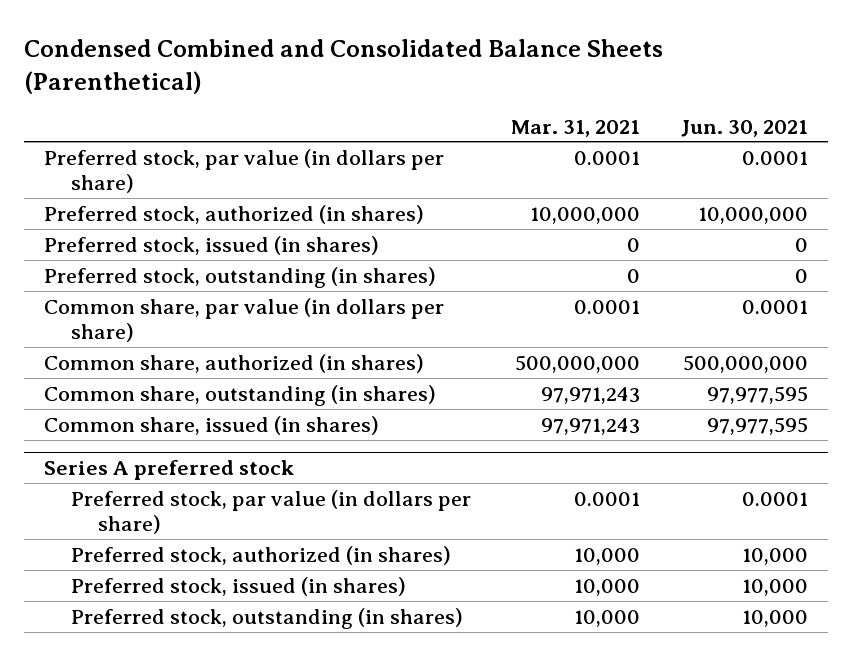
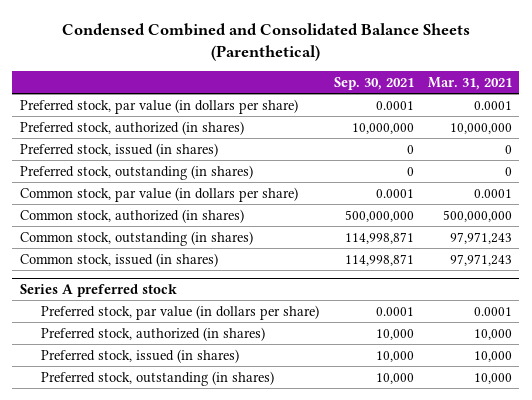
[680,119,808,137] Jun. 30, 2021 -> none
none -> [333,76,414,90] Sep. 30, 2021
[43,297,444,342] Common share, par value (in dollars per share) -> [19,186,298,202] Common stock, par value (in dollars per share)
[43,353,424,373] Common share, authorized (in shares) -> [19,208,244,223] Common stock, authorized (in shares)
[43,384,436,406] Common share, outstanding (in shares) -> [19,230,253,246] Common stock, outstanding (in shares)
[43,415,379,435] Common share, issued (in shares) -> [19,252,218,267] Common stock, issued (in shares)

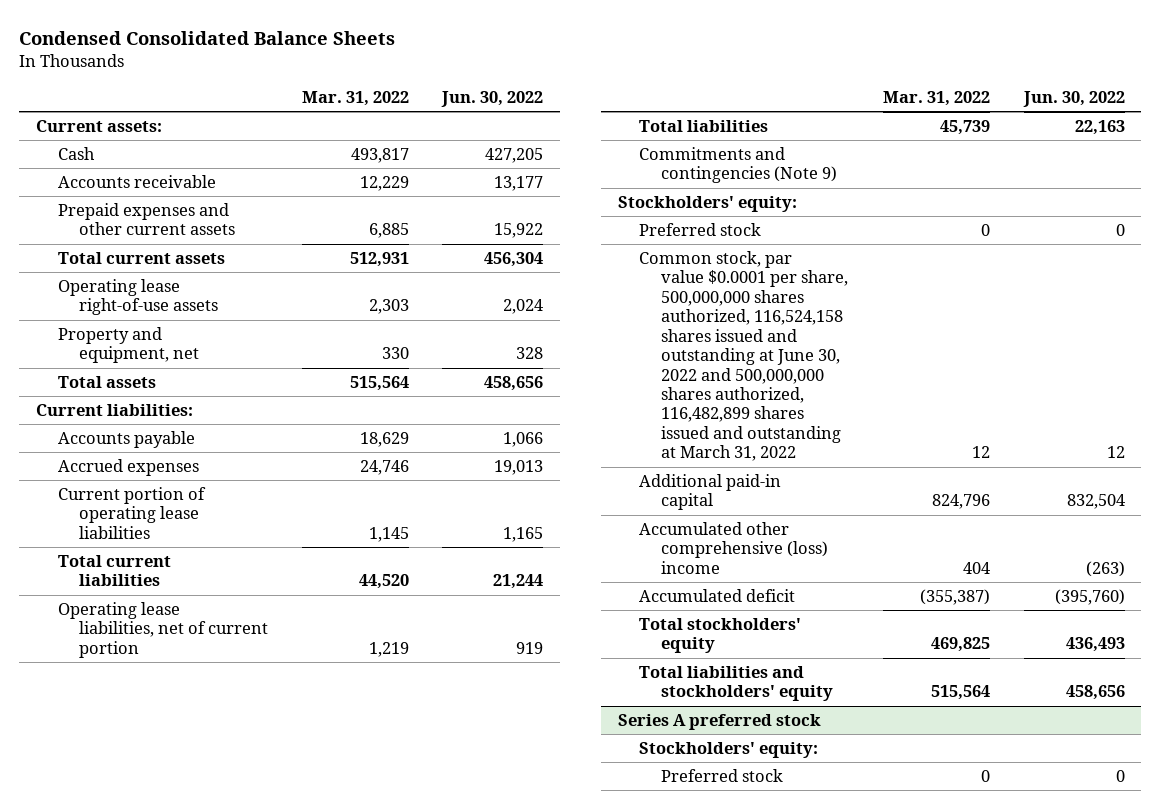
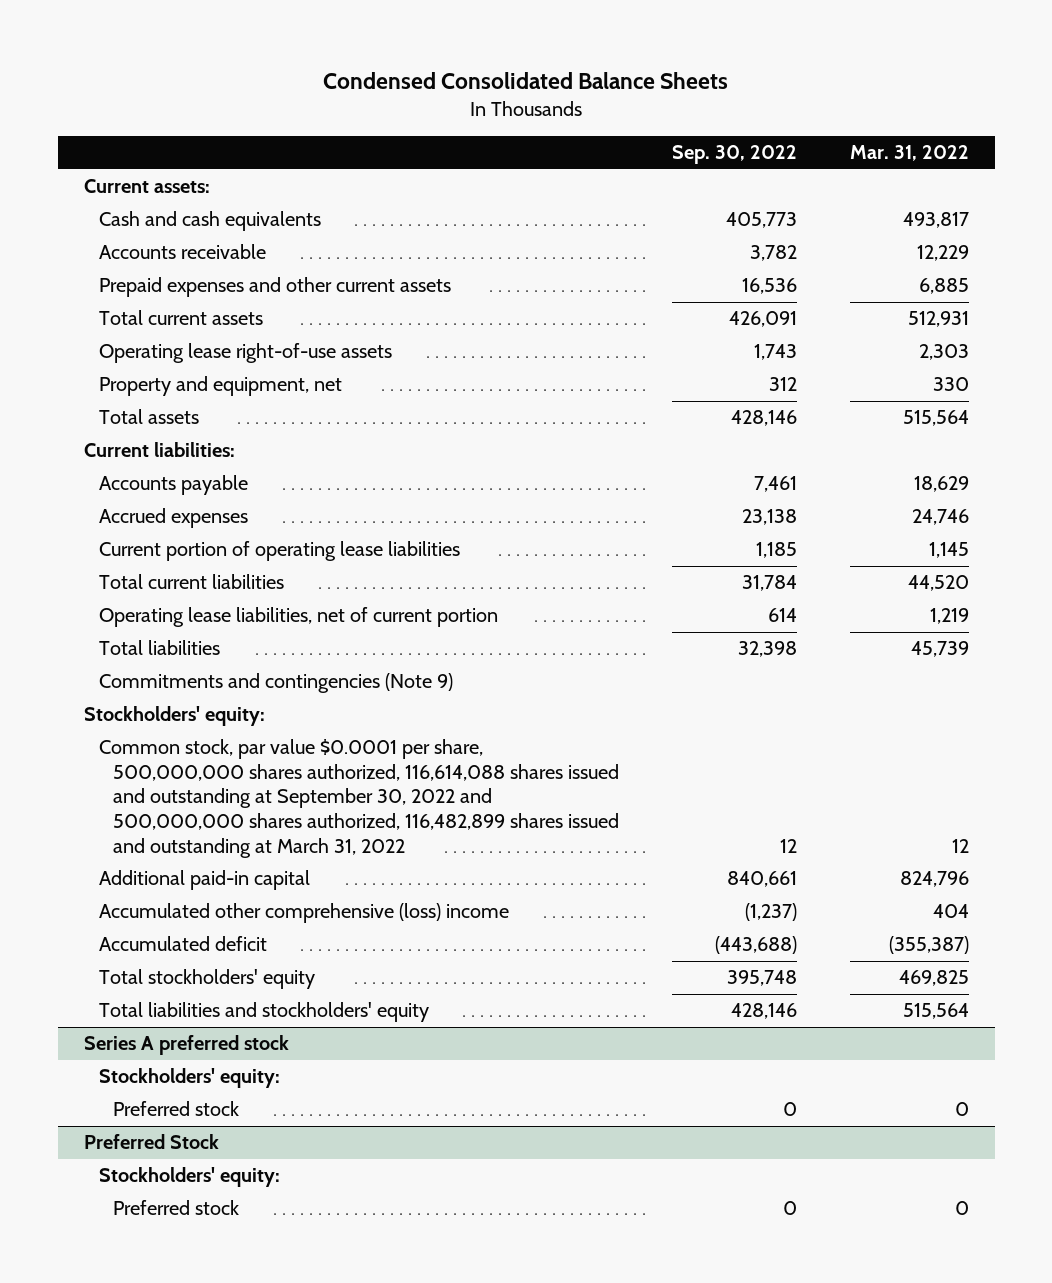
[441,90,544,107] Jun. 30, 2022 -> none
none -> [671,145,797,165] Sep. 30, 2022
[57,146,95,160] Cash -> [98,211,321,232] Cash and cash equivalents
[639,222,762,236] Preferred stock -> none
[639,250,848,462] Common stock, par value $0.0001 per share, 500,000,000 shares authorized, 116,524,158 shares issued and outstanding at June 30, 2022 and 500,000,000 shares authorized, 116,482,899 shares issued and outstanding at March 31, 2022 -> [98,739,620,858] Common stock, par value $0.0001 per share, 500,000,000 shares authorized, 116,614,088 shares issued and outstanding at September 30, 2022 and 500,000,000 shares authorized, 116,482,899 shares issued and outstanding at March 31, 2022
none -> [83,1134,219,1150] Preferred Stock
none -> [98,1167,280,1188] Stockholders' equity:
none -> [113,1200,240,1216] Preferred stock

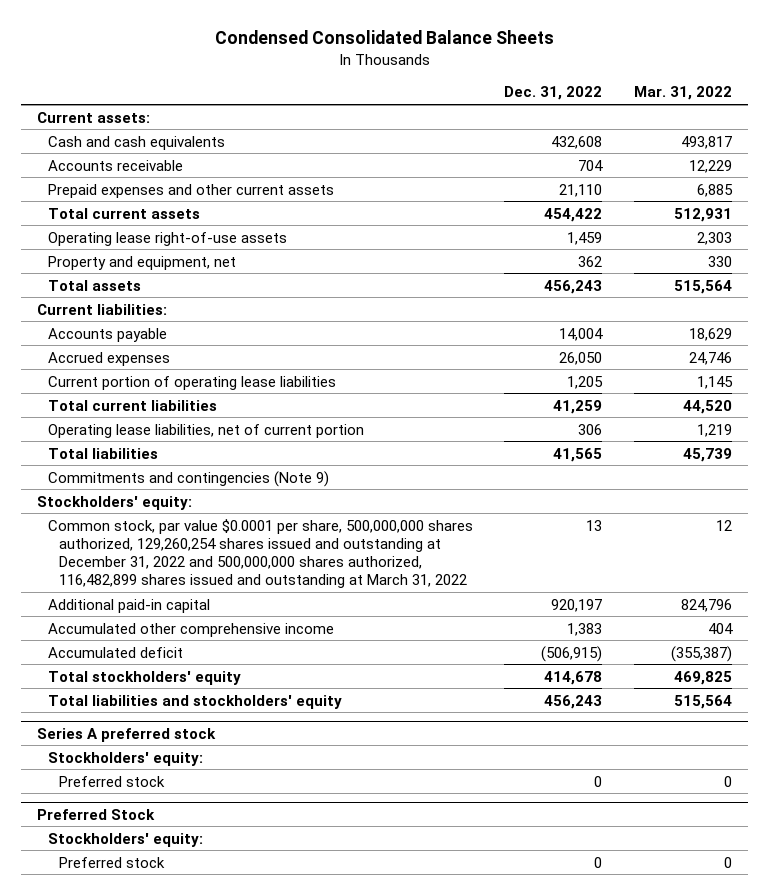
[671,145,797,165] Sep. 30, 2022 -> none
none -> [504,86,603,101] Dec. 31, 2022
[98,739,620,858] Common stock, par value $0.0001 per share, 500,000,000 shares authorized, 116,614,088 shares issued and outstanding at September 30, 2022 and 500,000,000 shares authorized, 116,482,899 shares issued and outstanding at March 31, 2022 -> [47,518,473,588] Common stock, par value $0.0001 per share, 500,000,000 shares authorized, 129,260,254 shares issued and outstanding at December 31, 2022 and 500,000,000 shares authorized, 116,482,899 shares issued and outstanding at March 31, 2022
[98,903,509,924] Accumulated other comprehensive (loss) income -> [47,622,334,637] Accumulated other comprehensive income

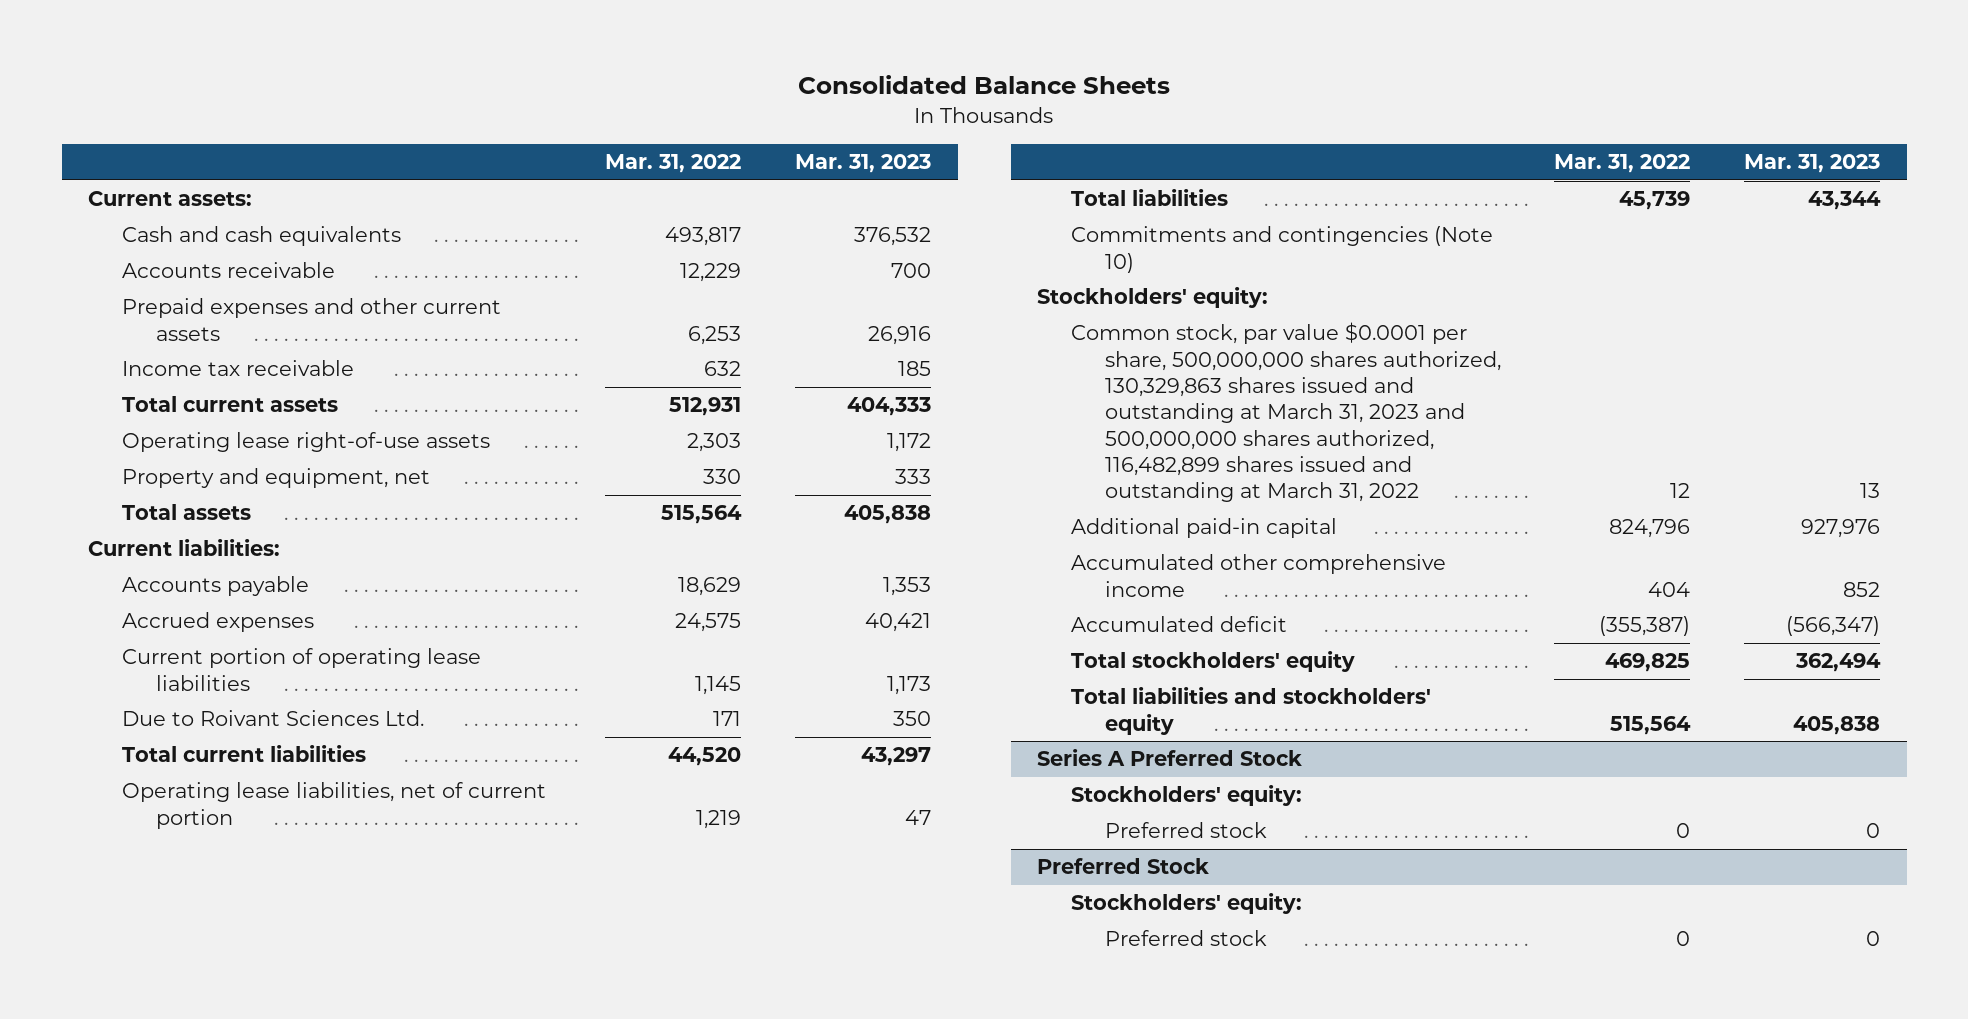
[214,30,554,45] Condensed Consolidated Balance Sheets -> [798,75,1171,95] Consolidated Balance Sheets
[504,86,603,101] Dec. 31, 2022 -> none
none -> [794,154,931,174] Mar. 31, 2023
[697,183,734,197] 6,885 -> [688,325,742,345] 6,253
none -> [121,360,354,377] Income tax receivable
[689,351,733,365] 24,746 -> [675,613,742,633] 24,575
none -> [121,710,424,727] Due to Roivant Sciences Ltd.
[47,470,329,487] Commitments and contingencies (Note 9) -> [1071,226,1494,273] Commitments and contingencies (Note 10)
[47,518,473,588] Common stock, par value $0.0001 per share, 500,000,000 shares authorized, 129,260,254 shares issued and outstanding at December 31, 2022 and 500,000,000 shares authorized, 116,482,899 shares issued and outstanding at March 31, 2022 -> [1071,322,1501,503] Common stock, par value $0.0001 per share, 500,000,000 shares authorized, 130,329,863 shares issued and outstanding at March 31, 2023 and 500,000,000 shares authorized, 116,482,899 shares issued and outstanding at March 31, 2022
[36,727,216,742] Series A preferred stock -> [1037,749,1303,767] Series A Preferred Stock

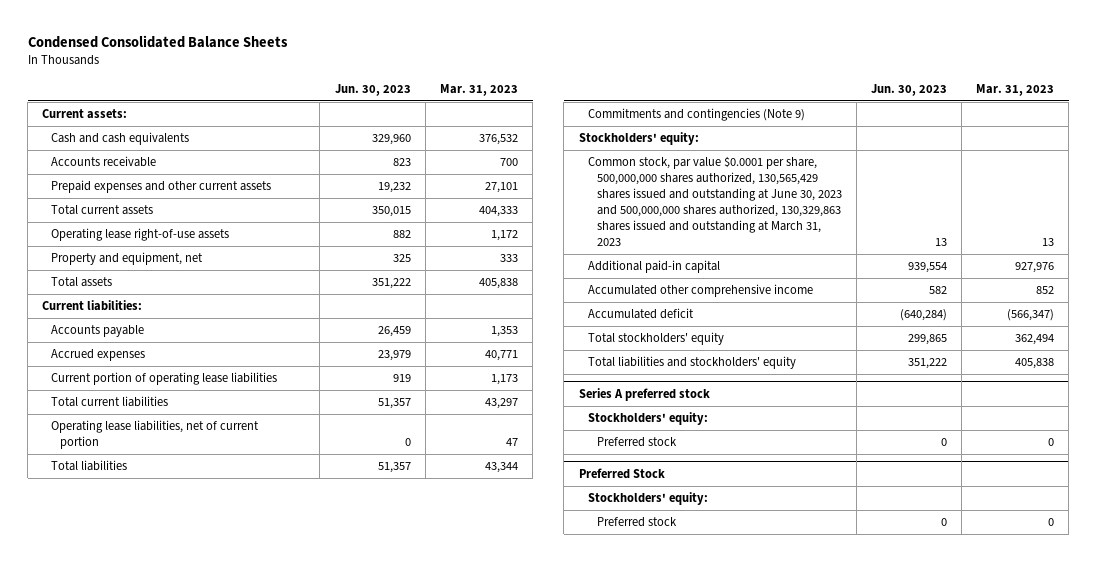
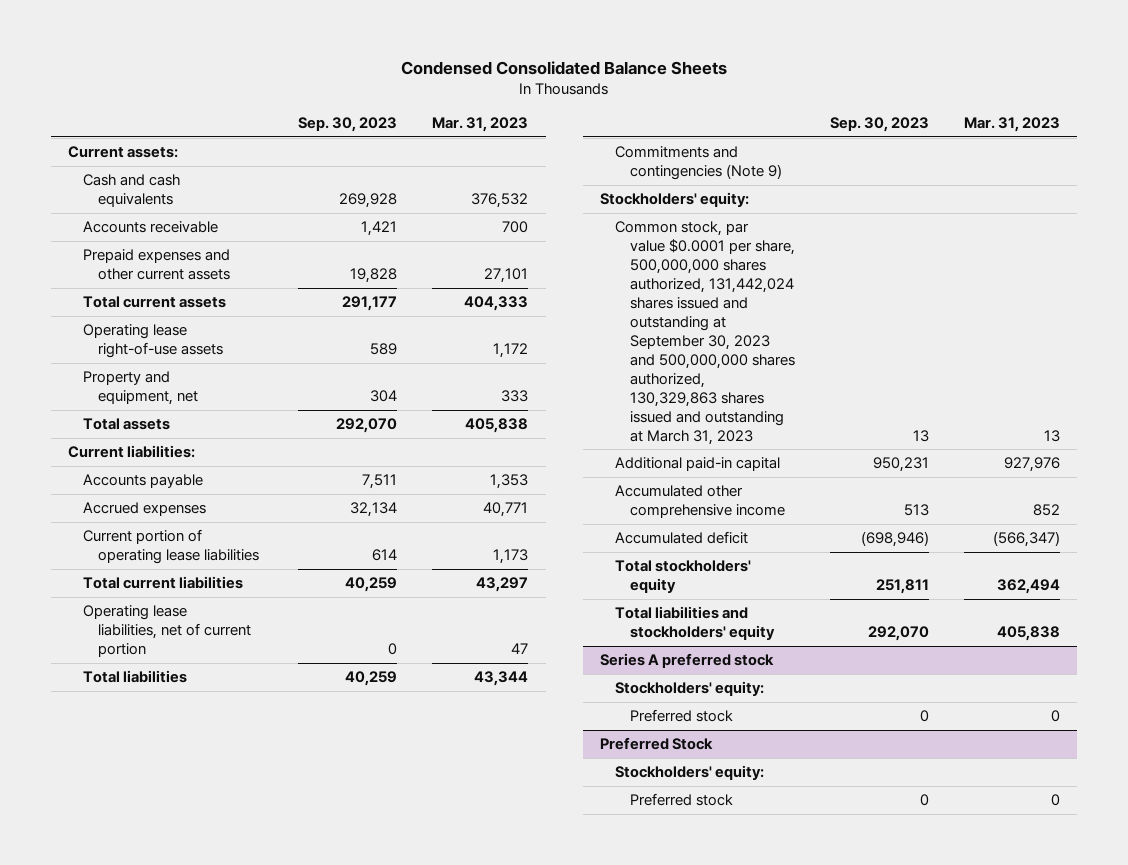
[334,83,411,96] Jun. 30, 2023 -> none
none -> [298,117,398,133] Sep. 30, 2023
[587,156,842,247] Common stock, par value $0.0001 per share, 500,000,000 shares authorized, 130,565,429 shares issued and outstanding at June 30, 2023 and 500,000,000 shares authorized, 130,329,863 shares issued and outstanding at March 31, 2023 -> [615,221,795,445] Common stock, par value $0.0001 per share, 500,000,000 shares authorized, 131,442,024 shares issued and outstanding at September 30, 2023 and 500,000,000 shares authorized, 130,329,863 shares issued and outstanding at March 31, 2023

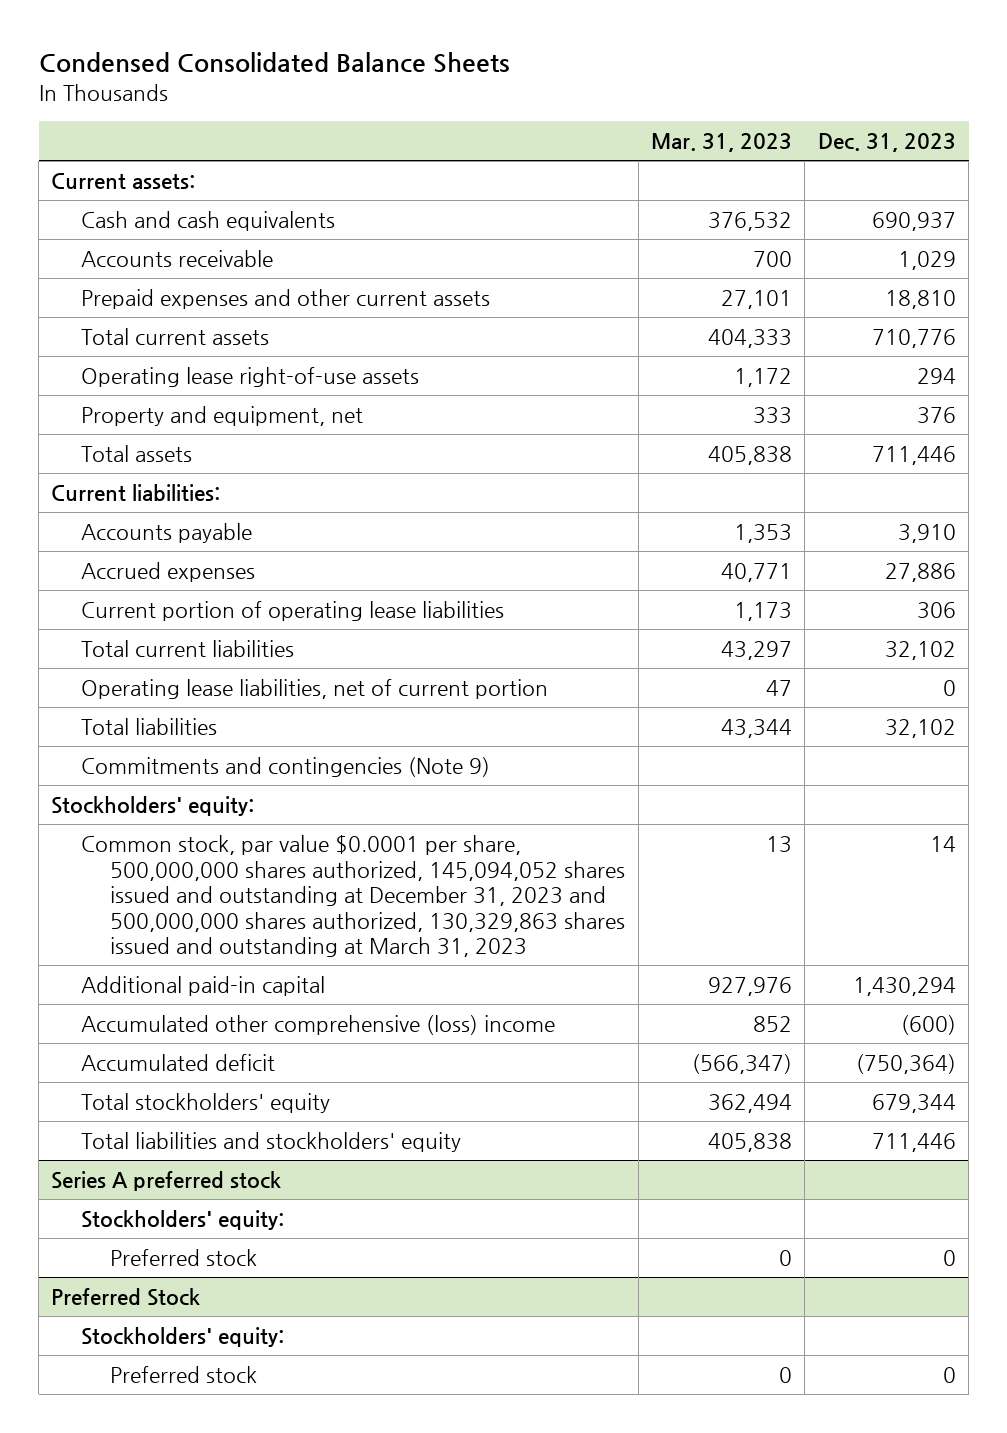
[298,117,398,133] Sep. 30, 2023 -> none
none -> [817,133,956,153] Dec. 31, 2023
[615,221,795,445] Common stock, par value $0.0001 per share, 500,000,000 shares authorized, 131,442,024 shares issued and outstanding at September 30, 2023 and 500,000,000 shares authorized, 130,329,863 shares issued and outstanding at March 31, 2023 -> [80,834,626,958] Common stock, par value $0.0001 per share, 500,000,000 shares authorized, 145,094,052 shares issued and outstanding at December 31, 2023 and 500,000,000 shares authorized, 130,329,863 shares issued and outstanding at March 31, 2023
[615,485,785,519] Accumulated other comprehensive income -> [80,1014,555,1035] Accumulated other comprehensive (loss) income

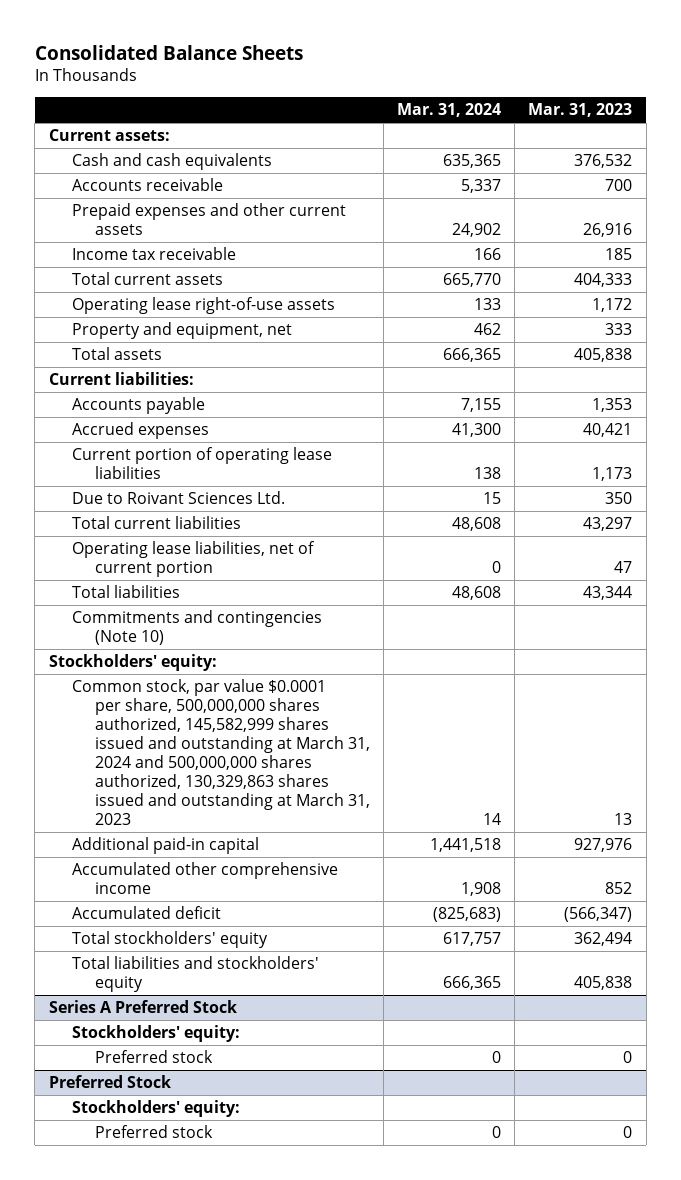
[38,52,510,74] Condensed Consolidated Balance Sheets -> [34,44,303,60] Consolidated Balance Sheets
[817,133,956,153] Dec. 31, 2023 -> none
none -> [397,103,502,118] Mar. 31, 2024
[720,289,792,309] 27,101 -> [583,223,633,238] 26,916
none -> [71,247,236,261] Income tax receivable
[720,562,792,582] 40,771 -> [583,423,633,438] 40,421
none -> [71,491,285,505] Due to Roivant Sciences Ltd.
[80,756,490,777] Commitments and contingencies (Note 9) -> [71,610,322,646] Commitments and contingencies (Note 10)
[80,834,626,958] Common stock, par value $0.0001 per share, 500,000,000 shares authorized, 145,094,052 shares issued and outstanding at December 31, 2023 and 500,000,000 shares authorized, 130,329,863 shares issued and outstanding at March 31, 2023 -> [71,679,370,826] Common stock, par value $0.0001 per share, 500,000,000 shares authorized, 145,582,999 shares issued and outstanding at March 31, 2024 and 500,000,000 shares authorized, 130,329,863 shares issued and outstanding at March 31, 2023
[80,1014,555,1035] Accumulated other comprehensive (loss) income -> [71,862,338,895] Accumulated other comprehensive income
[51,1170,282,1191] Series A preferred stock -> [48,1000,237,1014] Series A Preferred Stock

